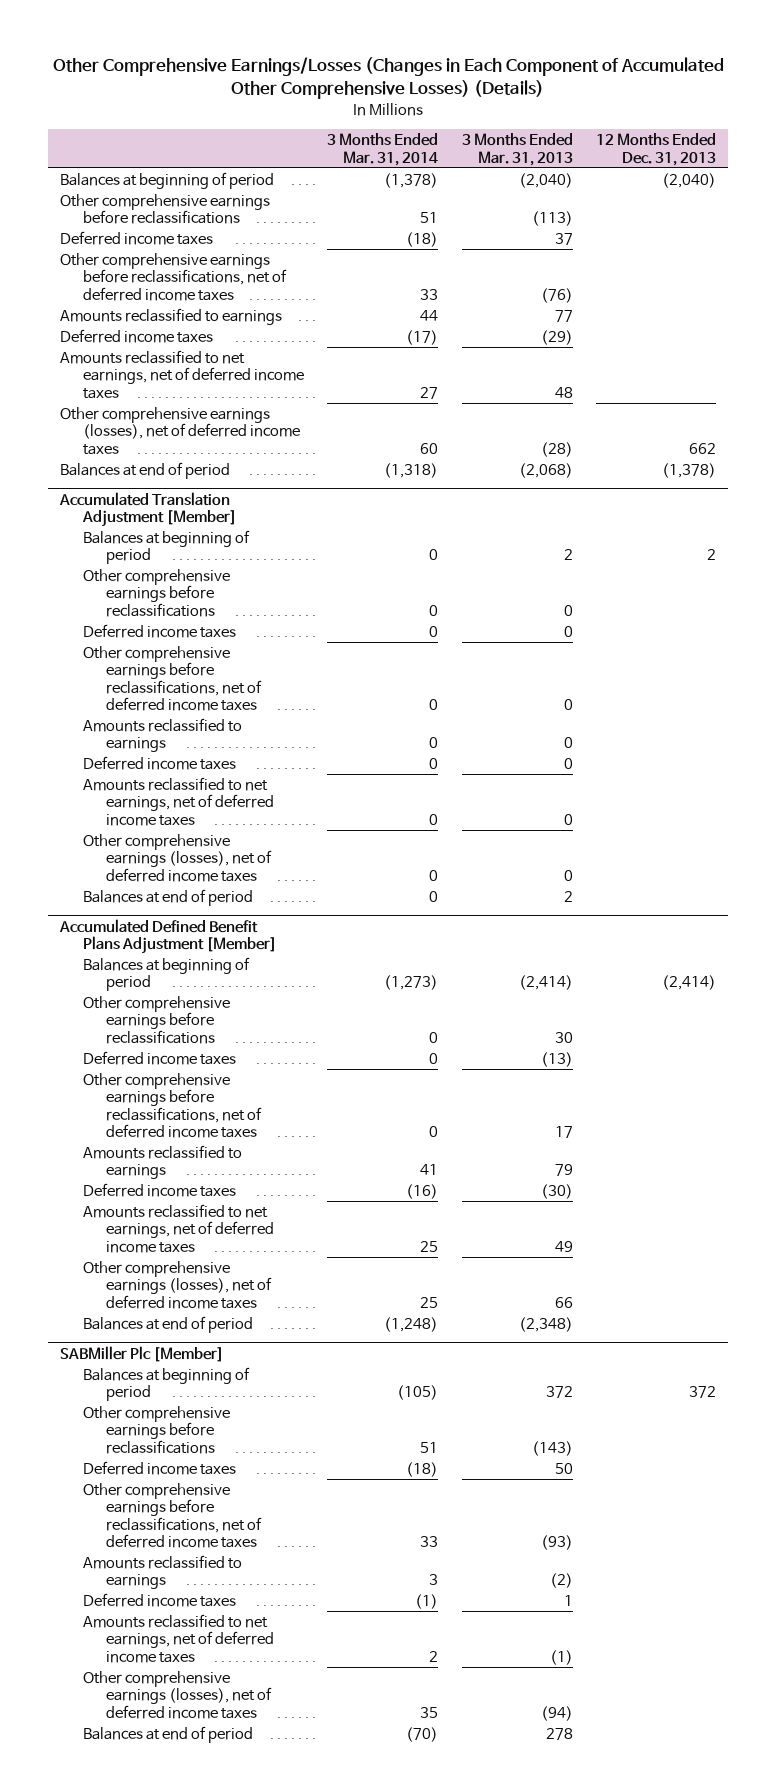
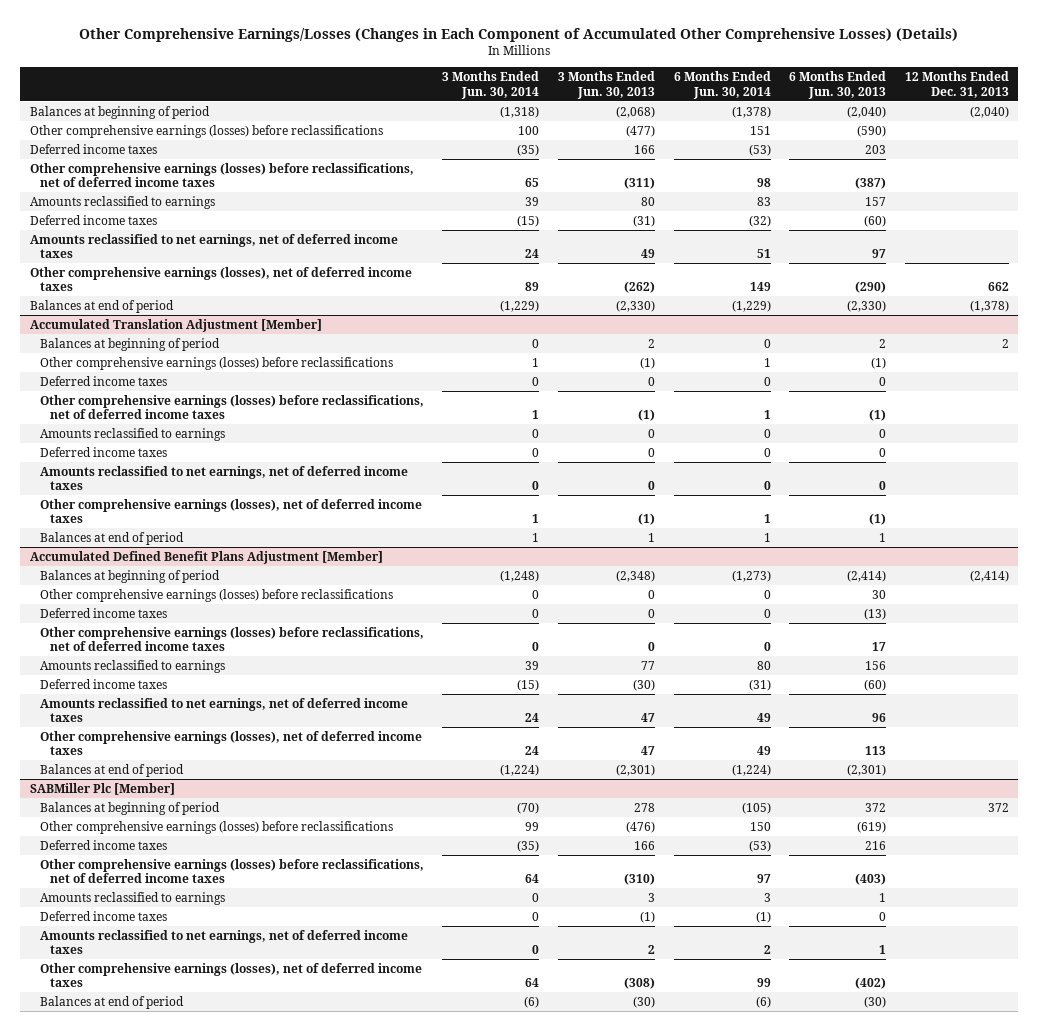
[327,133,439,166] 3 Months Ended Mar. 31, 2014 -> none
[461,133,573,166] 3 Months Ended Mar. 31, 2013 -> none
none -> [442,70,540,99] 3 Months Ended Jun. 30, 2014
none -> [557,70,655,99] 3 Months Ended Jun. 30, 2013
none -> [673,70,771,99] 6 Months Ended Jun. 30, 2014
none -> [789,70,887,99] 6 Months Ended Jun. 30, 2013
[60,193,271,225] Other comprehensive earnings before reclassifications -> [29,124,383,138] Other comprehensive earnings (losses) before reclassifications
[60,252,287,301] Other comprehensive earnings before reclassifications, net of deferred income taxes -> [29,162,414,188] Other comprehensive earnings (losses) before reclassifications, net of deferred income taxes
[82,568,230,617] Other comprehensive earnings before reclassifications -> [39,356,393,370] Other comprehensive earnings (losses) before reclassifications
[82,645,262,711] Other comprehensive earnings before reclassifications, net of deferred income taxes -> [39,394,424,420] Other comprehensive earnings (losses) before reclassifications, net of deferred income taxes
[82,995,230,1044] Other comprehensive earnings before reclassifications -> [39,588,393,602] Other comprehensive earnings (losses) before reclassifications
[82,1072,262,1138] Other comprehensive earnings before reclassifications, net of deferred income taxes -> [39,626,424,652] Other comprehensive earnings (losses) before reclassifications, net of deferred income taxes
[82,1405,230,1454] Other comprehensive earnings before reclassifications -> [39,820,393,834] Other comprehensive earnings (losses) before reclassifications
[82,1482,262,1548] Other comprehensive earnings before reclassifications, net of deferred income taxes -> [39,858,424,884] Other comprehensive earnings (losses) before reclassifications, net of deferred income taxes

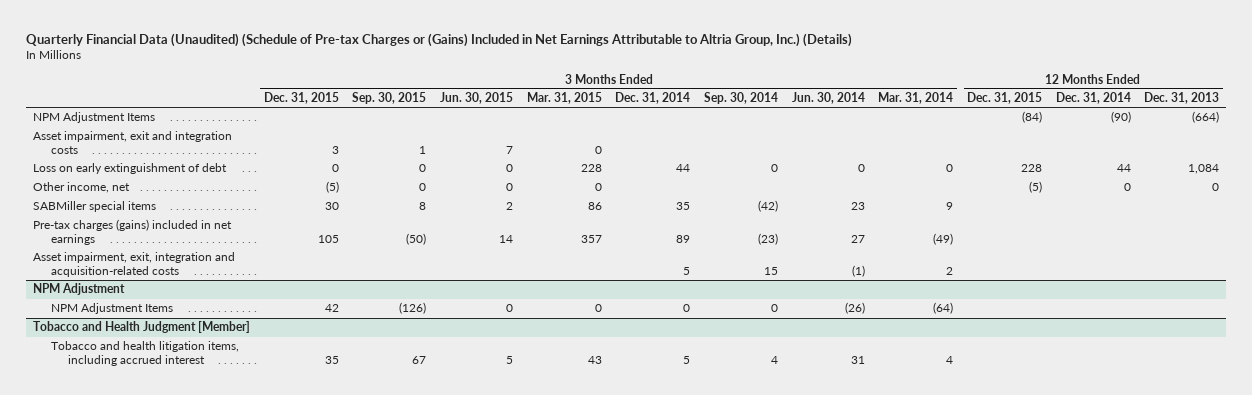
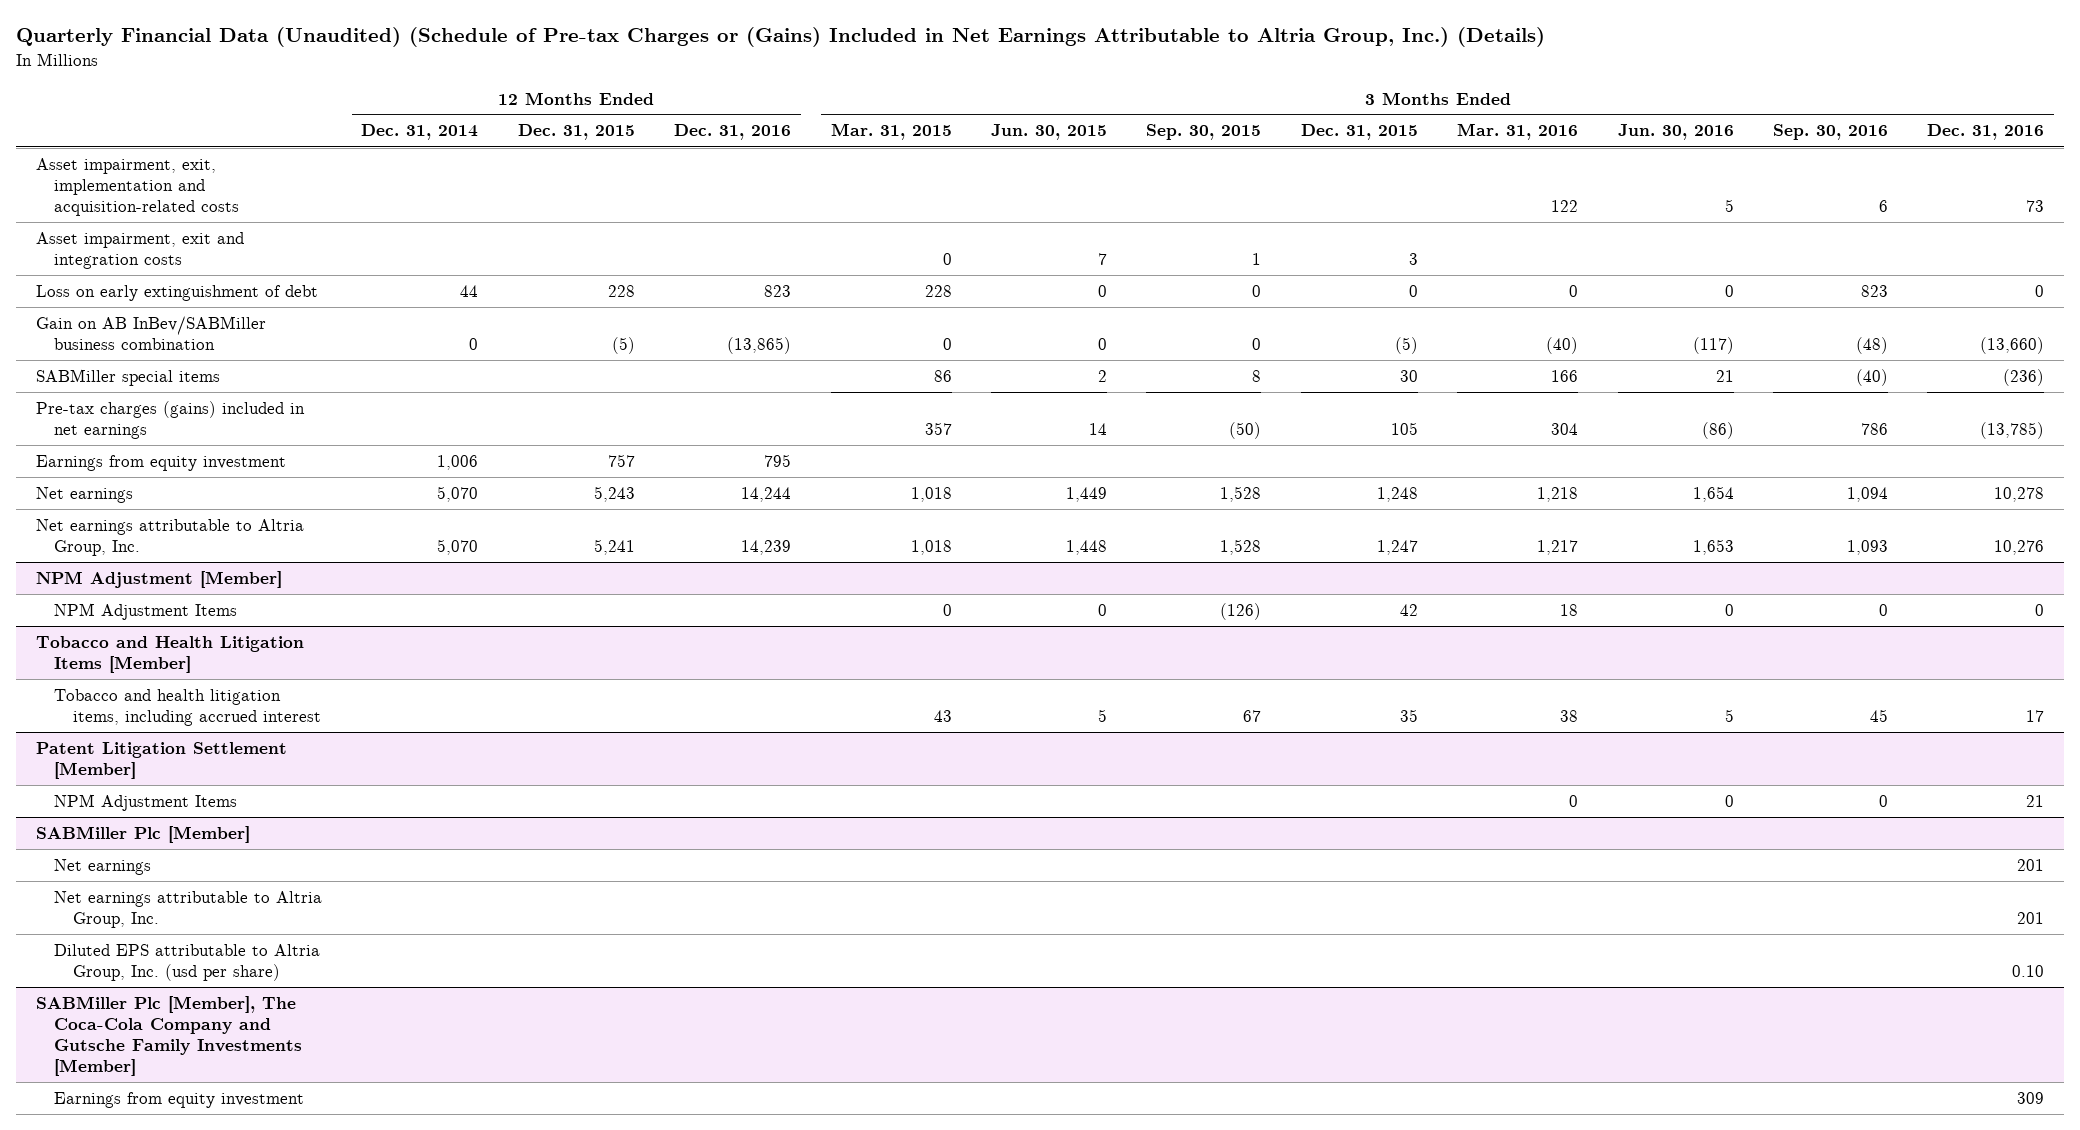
[615,92,691,105] Dec. 31, 2014 -> none
[704,92,779,105] Sep. 30, 2014 -> none
[791,92,865,105] Jun. 30, 2014 -> none
[878,92,954,105] Mar. 31, 2014 -> none
[1144,92,1220,105] Dec. 31, 2013 -> none
none -> [674,124,792,141] Dec. 31, 2016
none -> [1457,123,1579,141] Mar. 31, 2016
none -> [1617,124,1734,141] Jun. 30, 2016
none -> [1773,124,1889,141] Sep. 30, 2016
none -> [1927,124,2045,141] Dec. 31, 2016
[32,112,155,124] NPM Adjustment Items -> none
none -> [35,157,240,217] Asset impairment, exit, implementation and acquisition-related costs
[32,182,130,194] Other income, net -> none
none -> [35,315,266,351] Gain on AB InBev/SABMiller business combination
[32,252,235,277] Asset impairment, exit, integration and acquisition-related costs -> none
none -> [35,454,286,471] Earnings from equity investment
none -> [35,486,133,503] Net earnings
none -> [35,518,304,557] Net earnings attributable to Altria Group, Inc.
[32,283,125,296] NPM Adjustment -> [35,570,282,588] NPM Adjustment [Member]
[32,321,250,334] Tobacco and Health Judgment [Member] -> [35,635,304,674] Tobacco and Health Litigation Items [Member]
none -> [35,741,287,780] Patent Litigation Settlement [Member]
none -> [54,793,238,811] NPM Adjustment Items
none -> [35,825,250,843] SABMiller Plc [Member]
none -> [54,858,152,875] Net earnings
none -> [54,890,323,929] Net earnings attributable to Altria Group, Inc.
none -> [54,943,321,982] Diluted EPS attributable to Altria Group, Inc. (usd per share)
none -> [35,995,303,1077] SABMiller Plc [Member], The Coca-Cola Company and Gutsche Family Investments [Member]
none -> [54,1091,305,1108] Earnings from equity investment

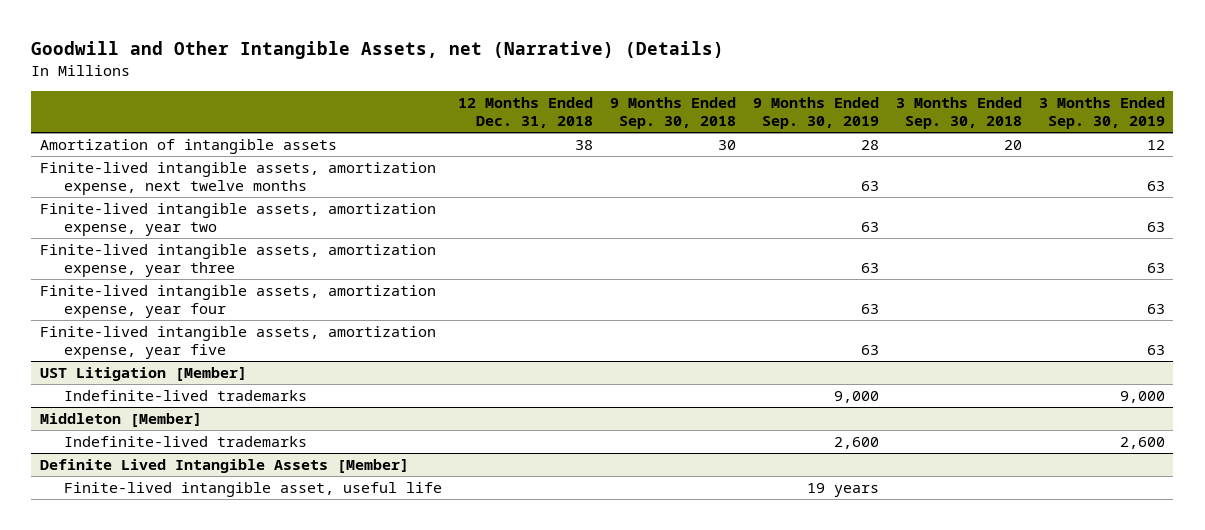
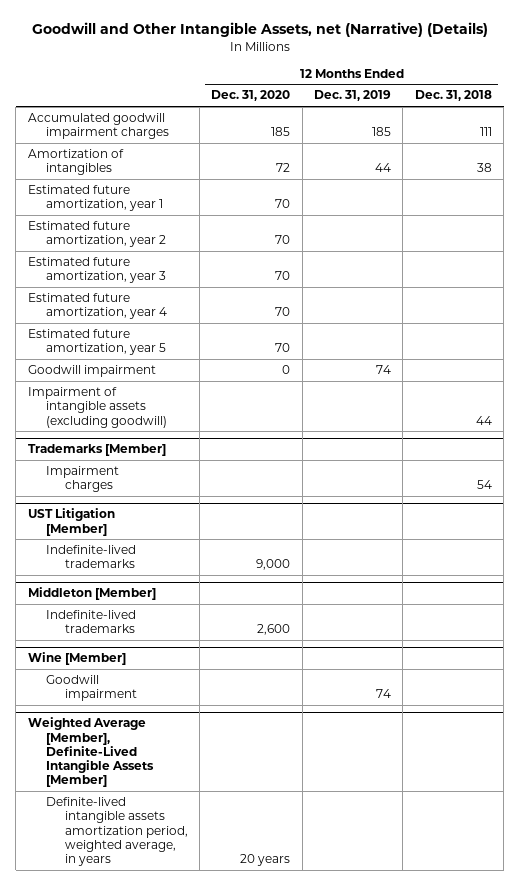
[610,97,737,129] 9 Months Ended Sep. 30, 2018 -> none
[753,97,880,129] 9 Months Ended Sep. 30, 2019 -> none
[896,97,1023,129] 3 Months Ended Sep. 30, 2018 -> none
[1039,97,1166,129] 3 Months Ended Sep. 30, 2019 -> none
none -> [211,90,291,102] Dec. 31, 2020
none -> [314,90,392,102] Dec. 31, 2019
none -> [27,113,170,140] Accumulated goodwill impairment charges
[39,139,337,155] Amortization of intangible assets -> [27,149,124,176] Amortization of intangibles
[39,162,436,195] Finite-lived intangible assets, amortization expense, next twelve months -> [27,185,164,212] Estimated future amortization, year 1
[39,203,436,236] Finite-lived intangible assets, amortization expense, year two -> [27,221,167,248] Estimated future amortization, year 2
[39,244,436,277] Finite-lived intangible assets, amortization expense, year three -> [27,257,167,284] Estimated future amortization, year 3
[39,285,436,318] Finite-lived intangible assets, amortization expense, year four -> [27,293,168,320] Estimated future amortization, year 4
[39,326,436,359] Finite-lived intangible assets, amortization expense, year five -> [27,329,167,356] Estimated future amortization, year 5
none -> [27,365,156,378] Goodwill impairment
none -> [27,387,168,428] Impairment of intangible assets (excluding goodwill)
none -> [27,444,166,457] Trademarks [Member]
none -> [46,466,120,493] Impairment charges
none -> [27,652,126,666] Wine [Member]
none -> [46,675,137,702] Goodwill impairment
[39,459,409,474] Definite Lived Intangible Assets [Member] -> [27,717,155,788] Weighted Average [Member], Definite-Lived Intangible Assets [Member]
[63,482,442,498] Finite-lived intangible asset, useful life -> [46,797,188,867] Definite-lived intangible assets amortization period, weighted average, in years

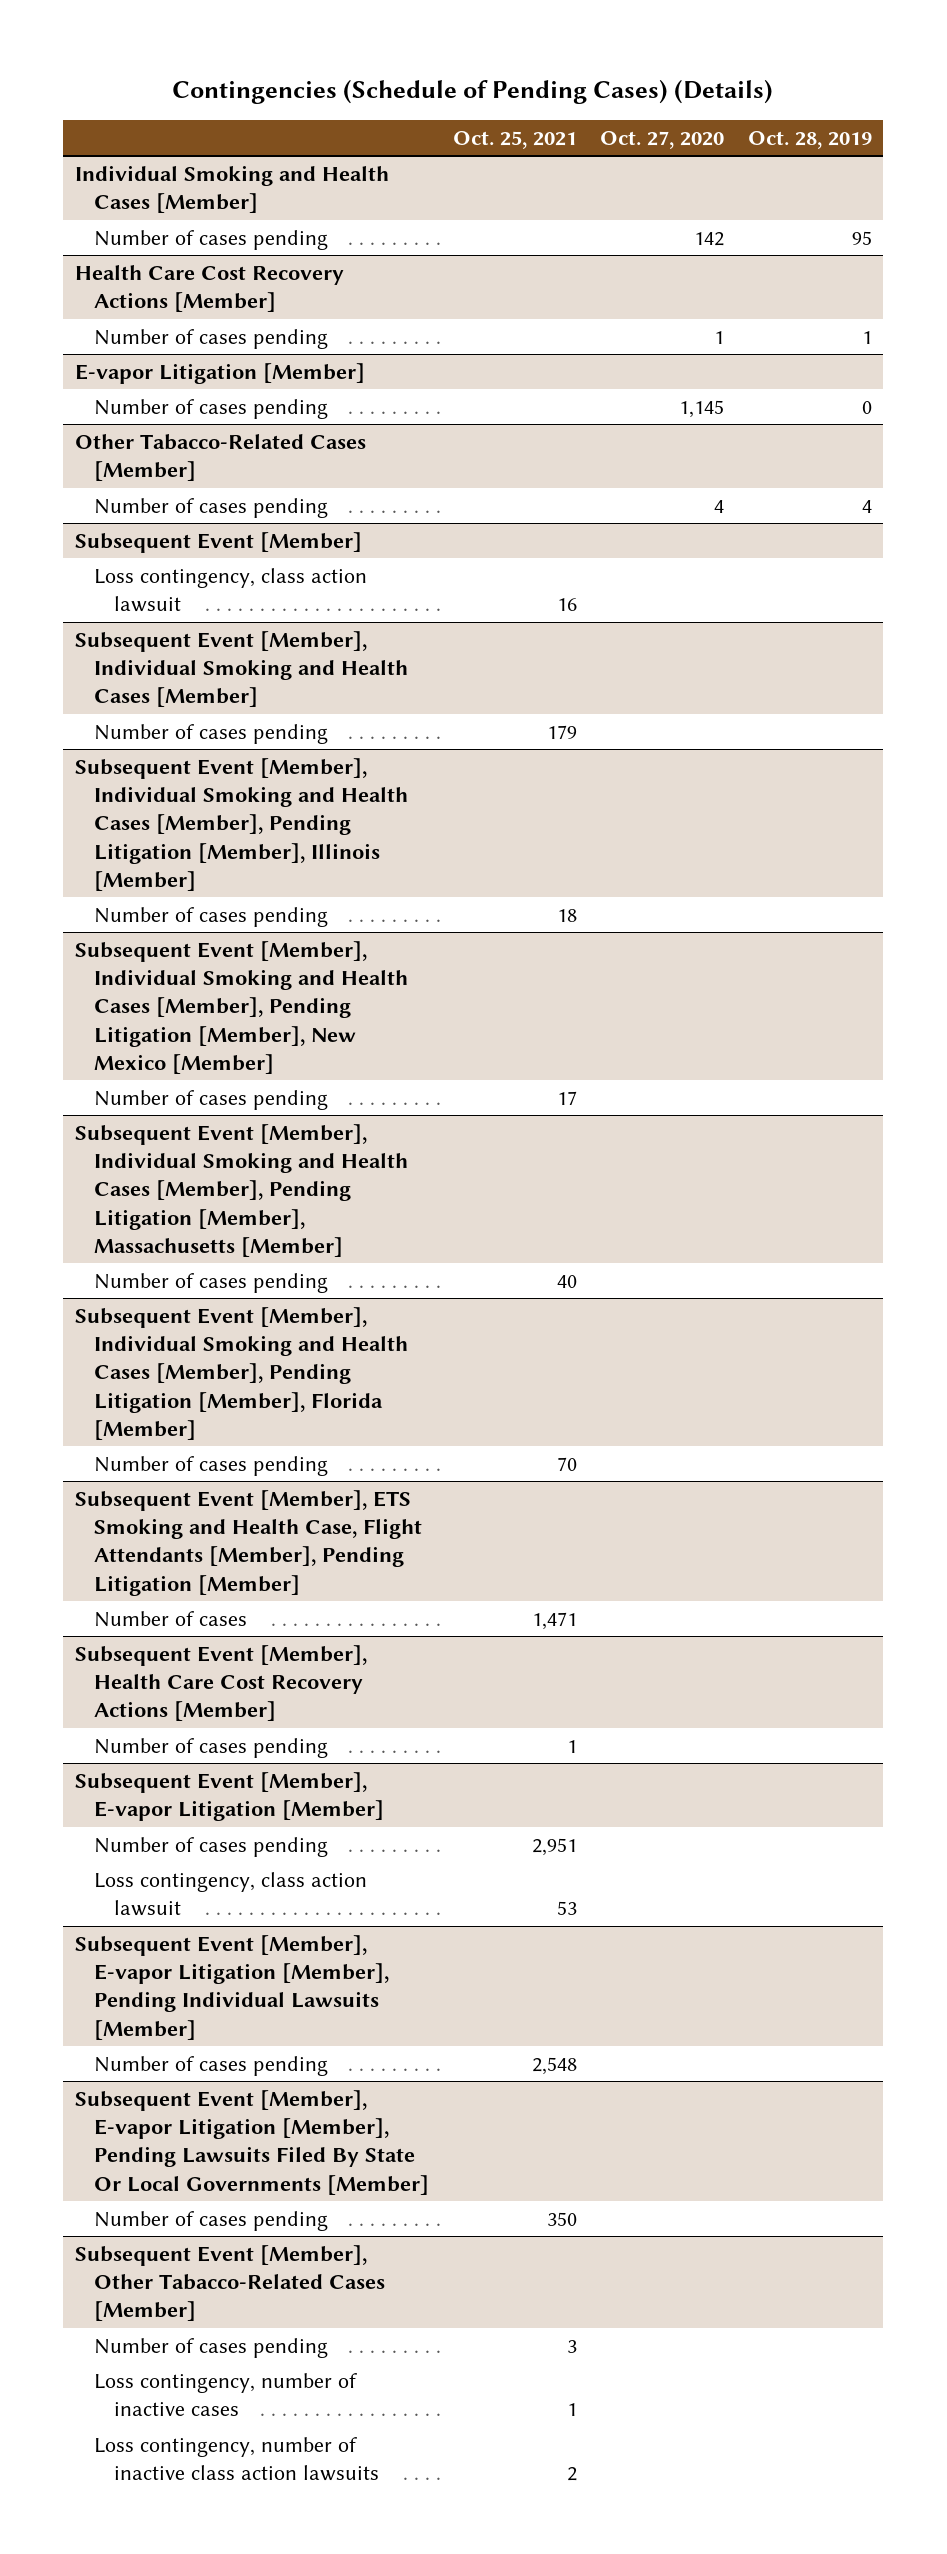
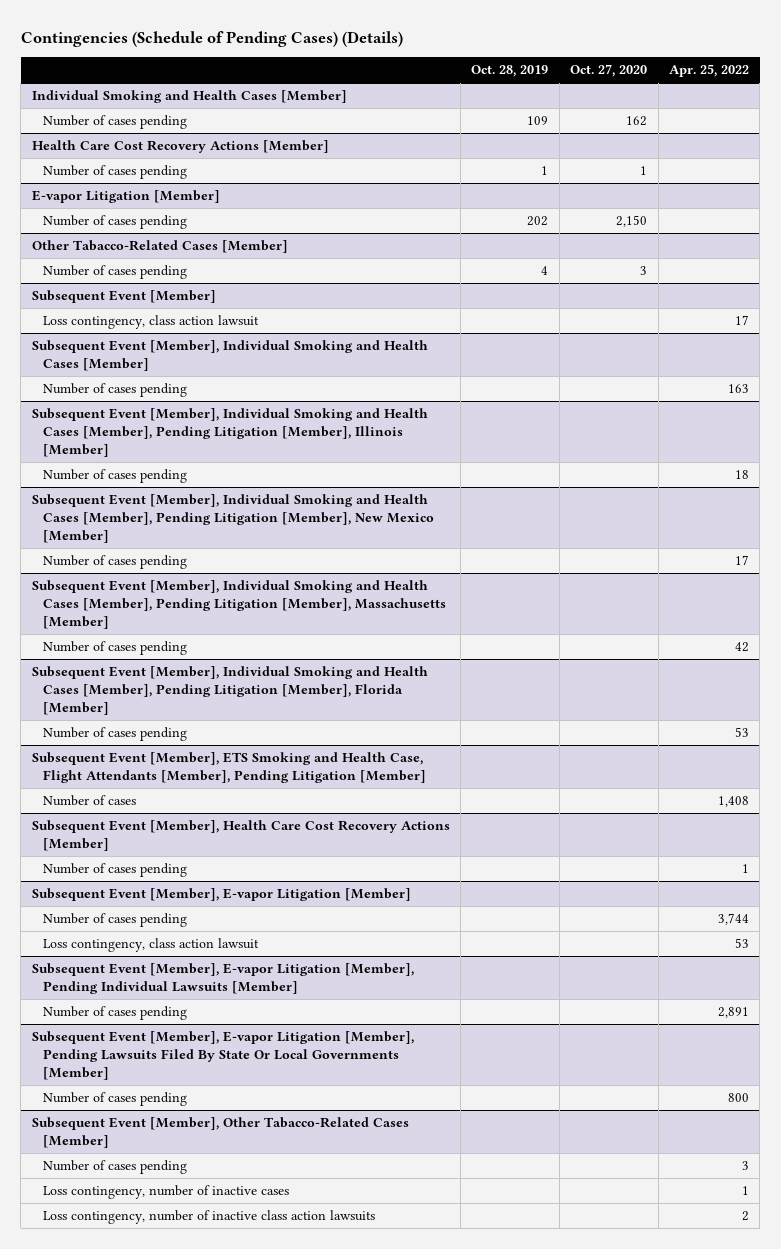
[452,130,577,149] Oct. 25, 2021 -> none
none -> [669,64,750,78] Apr. 25, 2022
[694,231,725,246] 142 -> [626,116,648,127] 162
[851,230,872,245] 95 -> [527,116,549,126] 109
[679,399,725,418] 1,145 -> [616,215,648,228] 2,150
[861,400,872,414] 0 -> [527,216,549,227] 202
[714,499,725,513] 4 -> [640,266,648,276] 3

